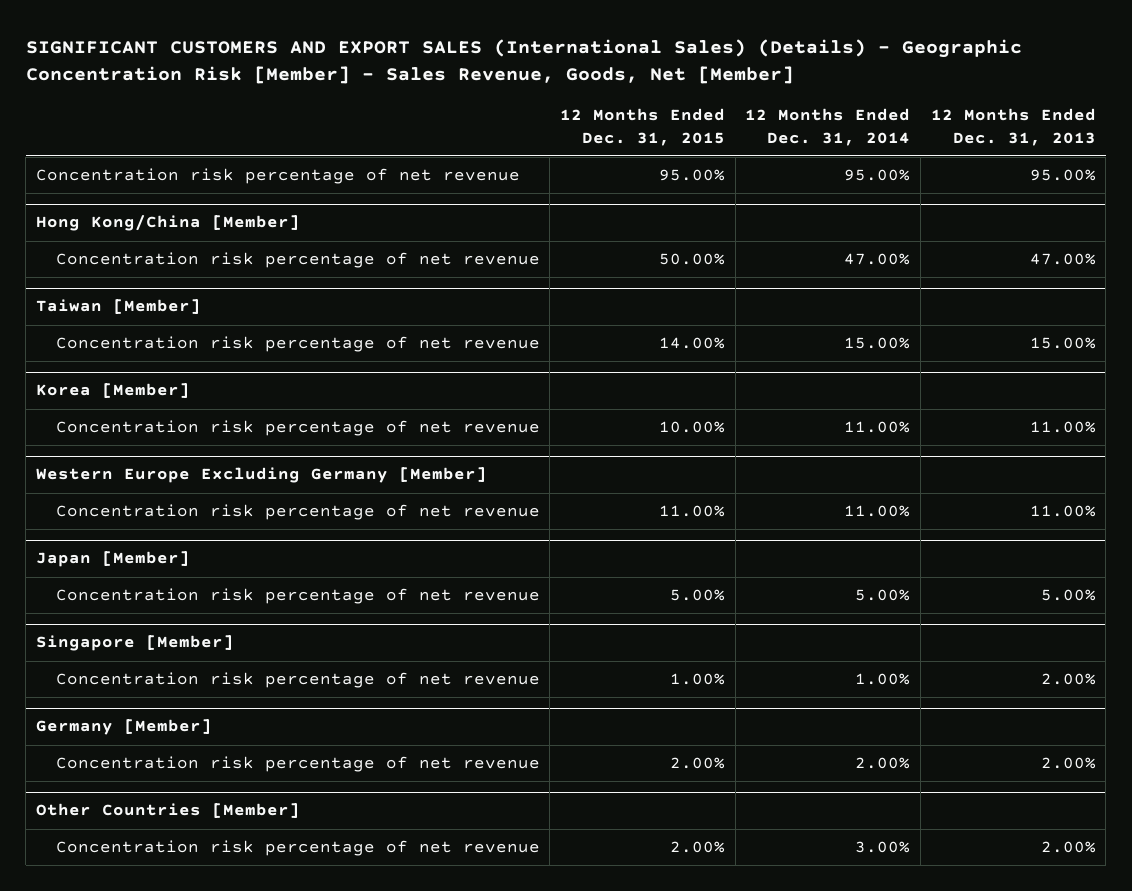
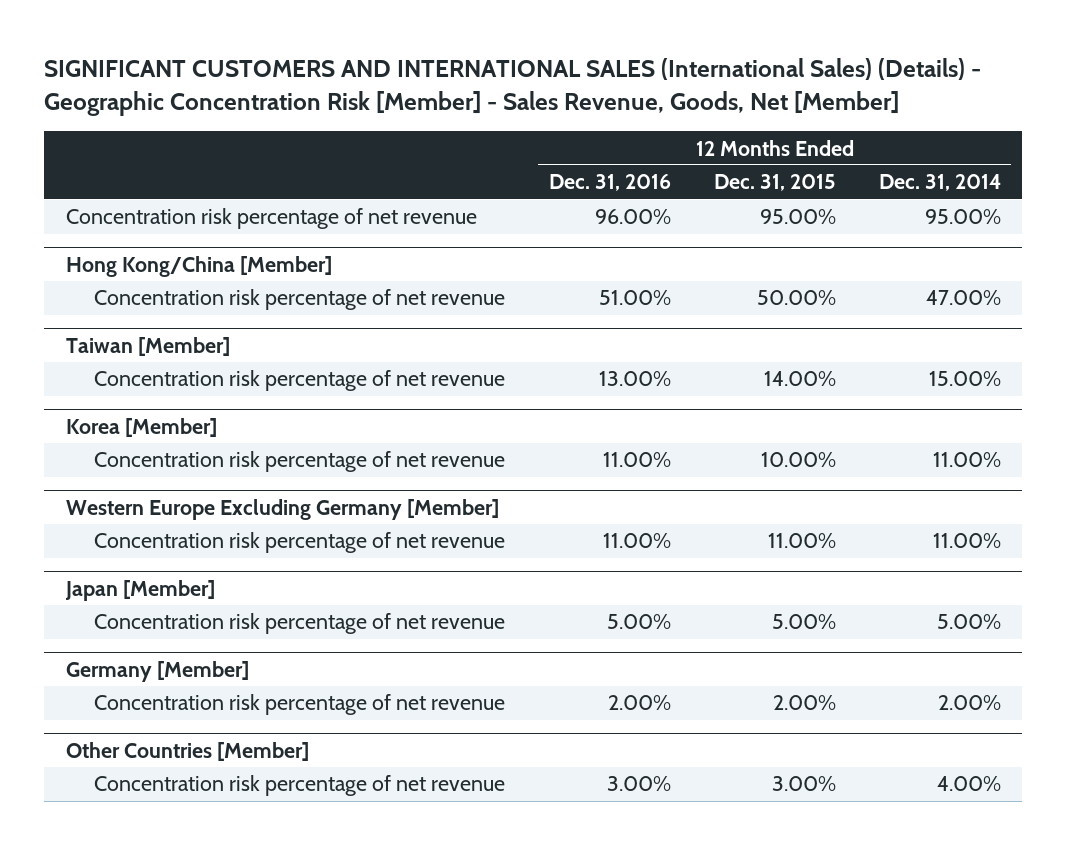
[25,38,1022,84] SIGNIFICANT CUSTOMERS AND EXPORT SALES (International Sales) (Details) - Geographic Concentration Risk [Member] - Sales Revenue, Goods, Net [Member] -> [43,58,981,117] SIGNIFICANT CUSTOMERS AND INTERNATIONAL SALES (International Sales) (Details) - Geographic Concentration Risk [Member] - Sales Revenue, Goods, Net [Member]
[930,108,1096,146] 12 Months Ended Dec. 31, 2013 -> none
none -> [548,174,671,192] Dec. 31, 2016
[35,635,234,652] Singapore [Member] -> none
[55,672,540,689] Concentration risk percentage of net revenue -> none
[670,841,726,854] 2.00% -> [771,776,836,792] 3.00%
[855,841,911,854] 3.00% -> [936,776,1001,792] 4.00%

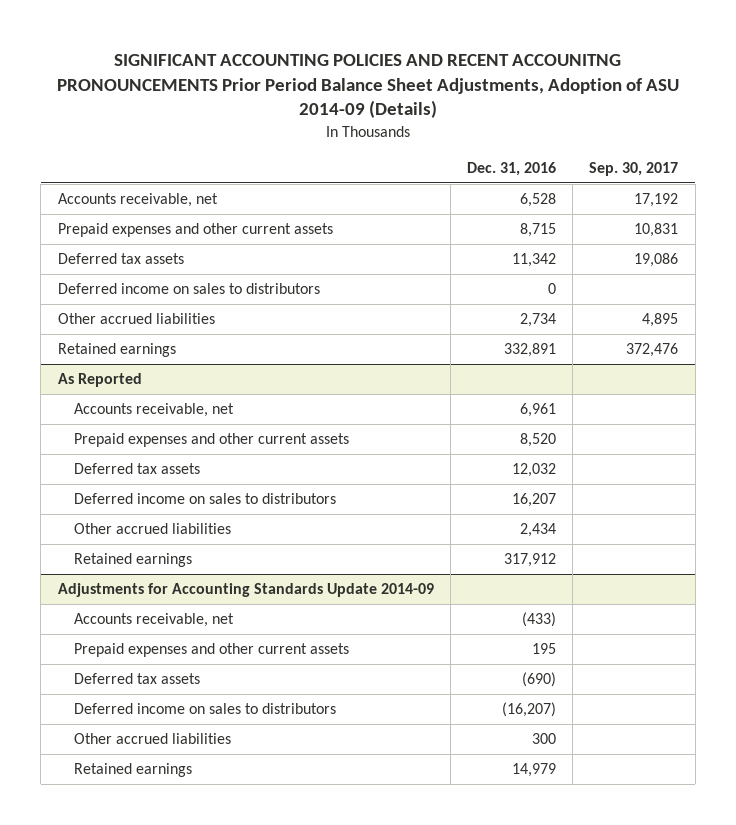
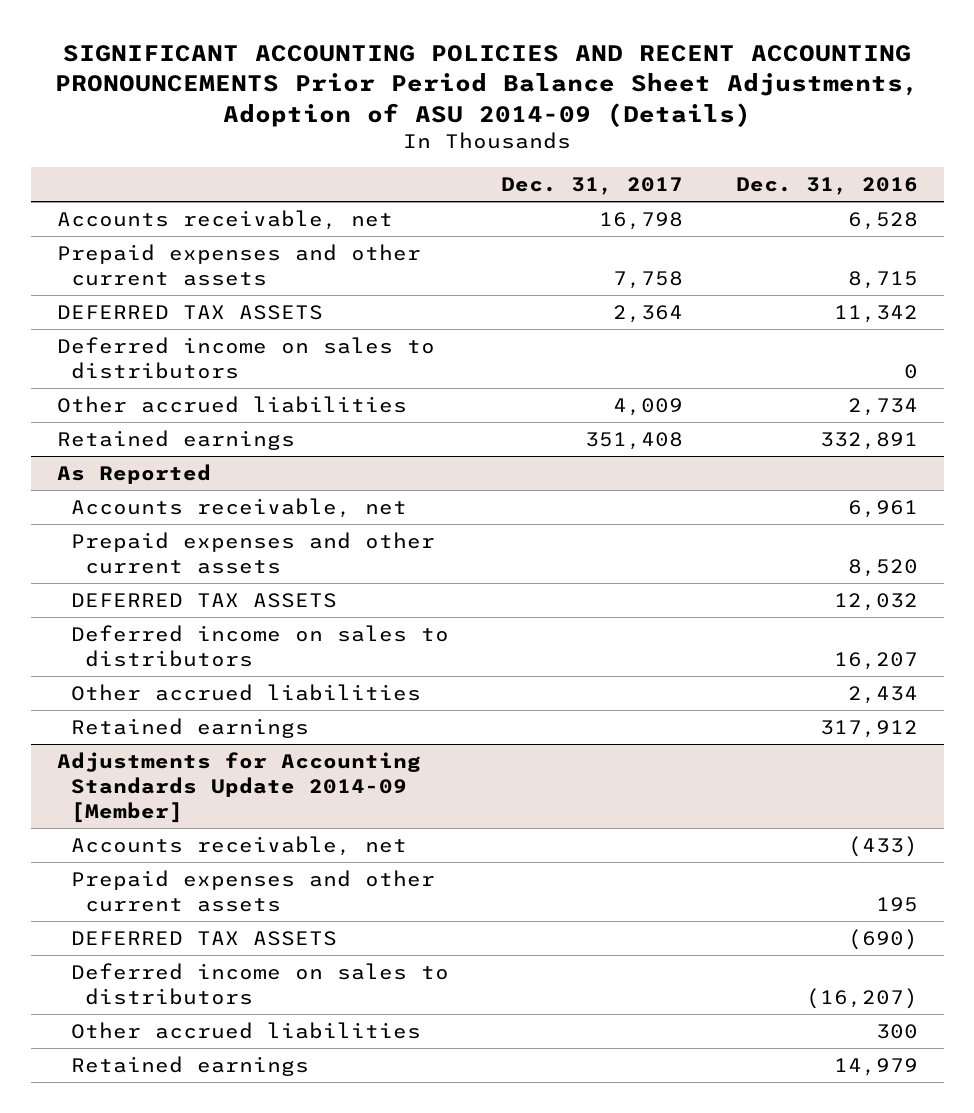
[56,53,679,119] SIGNIFICANT ACCOUNTING POLICIES AND RECENT ACCOUNITNG PRONOUNCEMENTS Prior Period Balance Sheet Adjustments, Adoption of ASU 2014-09 (Details) -> [55,44,920,127] SIGNIFICANT ACCOUNTING POLICIES AND RECENT ACCOUNTING PRONOUNCEMENTS Prior Period Balance Sheet Adjustments, Adoption of ASU 2014-09 (Details)
[589,162,679,177] Sep. 30, 2017 -> none
none -> [501,177,684,196] Dec. 31, 2017
[57,253,184,265] Deferred tax assets -> [56,304,323,320] DEFERRED TAX ASSETS
[73,463,200,475] Deferred tax assets -> [70,592,337,608] DEFERRED TAX ASSETS
[57,583,434,598] Adjustments for Accounting Standards Update 2014-09 -> [56,751,421,823] Adjustments for Accounting Standards Update 2014-09 [Member]
[73,673,200,685] Deferred tax assets -> [70,930,337,946] DEFERRED TAX ASSETS

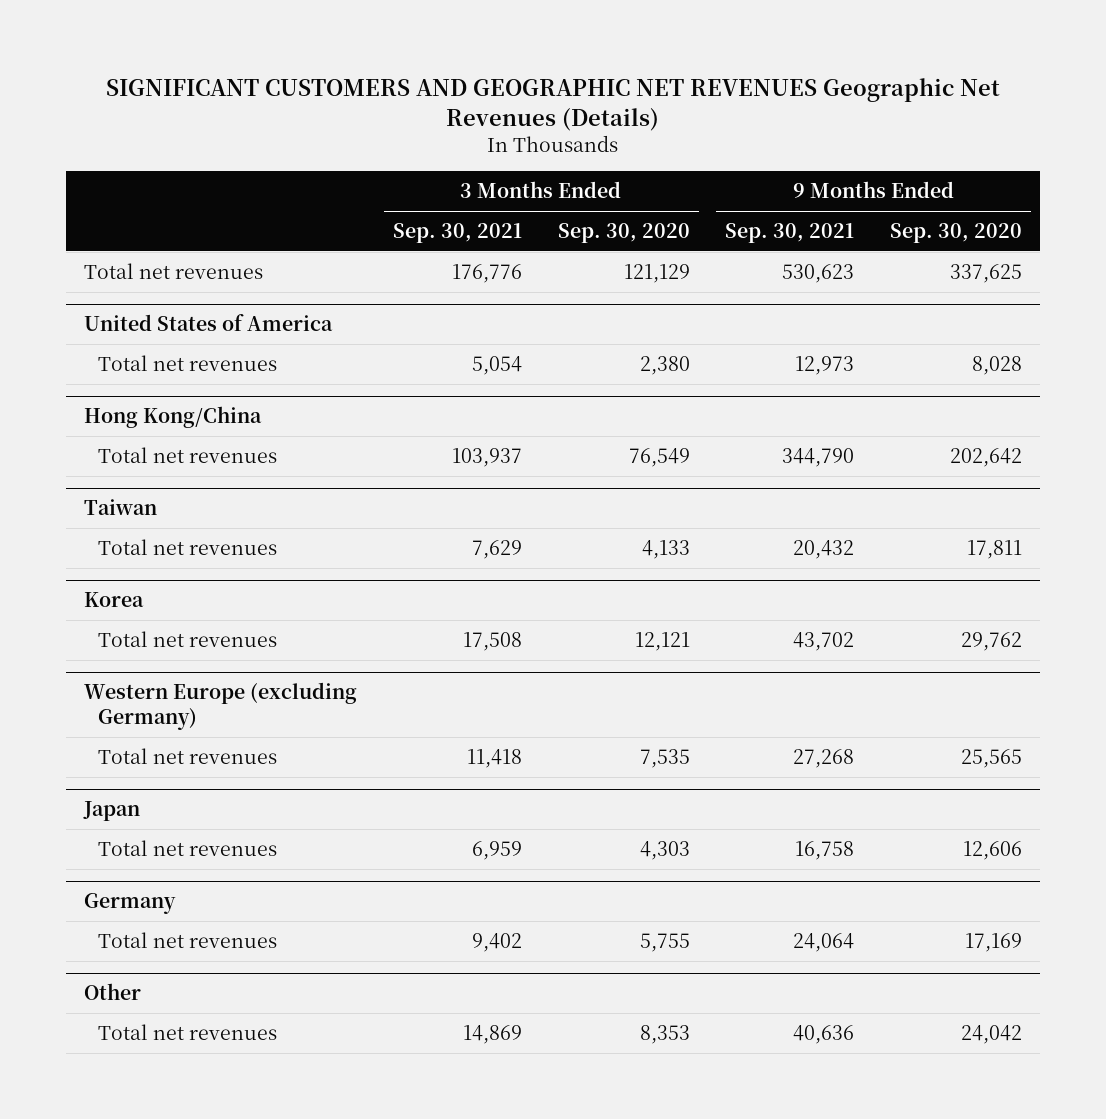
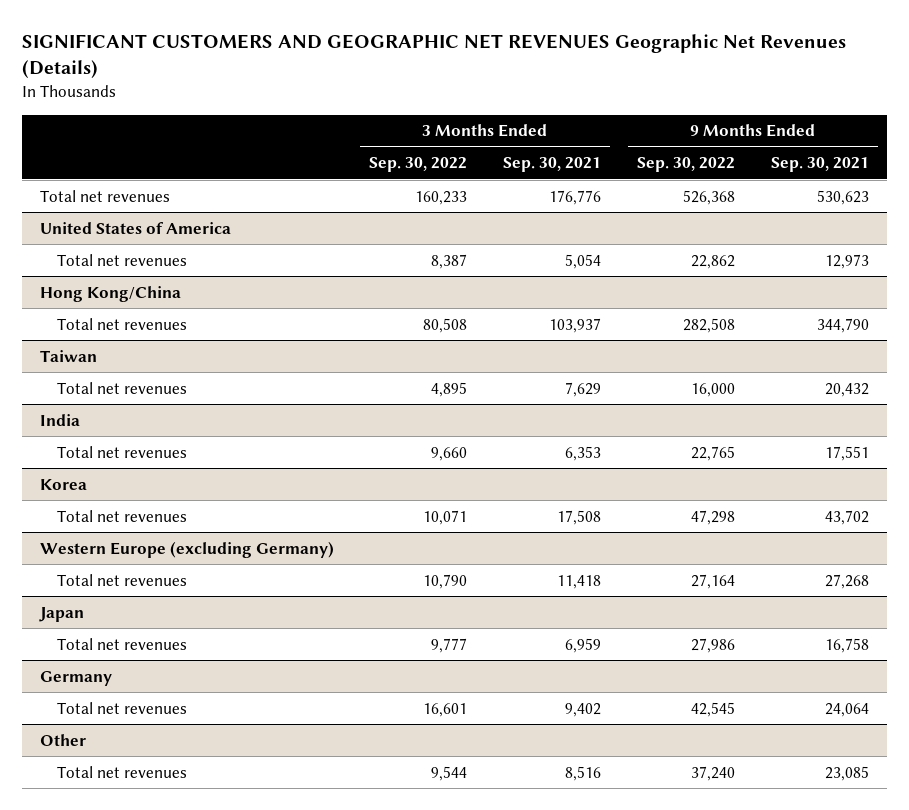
[557,223,690,244] Sep. 30, 2020 -> none
[890,223,1023,244] Sep. 30, 2020 -> none
none -> [369,157,468,173] Sep. 30, 2022
none -> [637,157,736,173] Sep. 30, 2022
none -> [39,413,80,426] India
none -> [57,445,188,458] Total net revenues
[462,1024,522,1044] 14,869 -> [565,765,602,781] 8,516
[793,1024,855,1044] 40,636 -> [825,765,870,781] 23,085

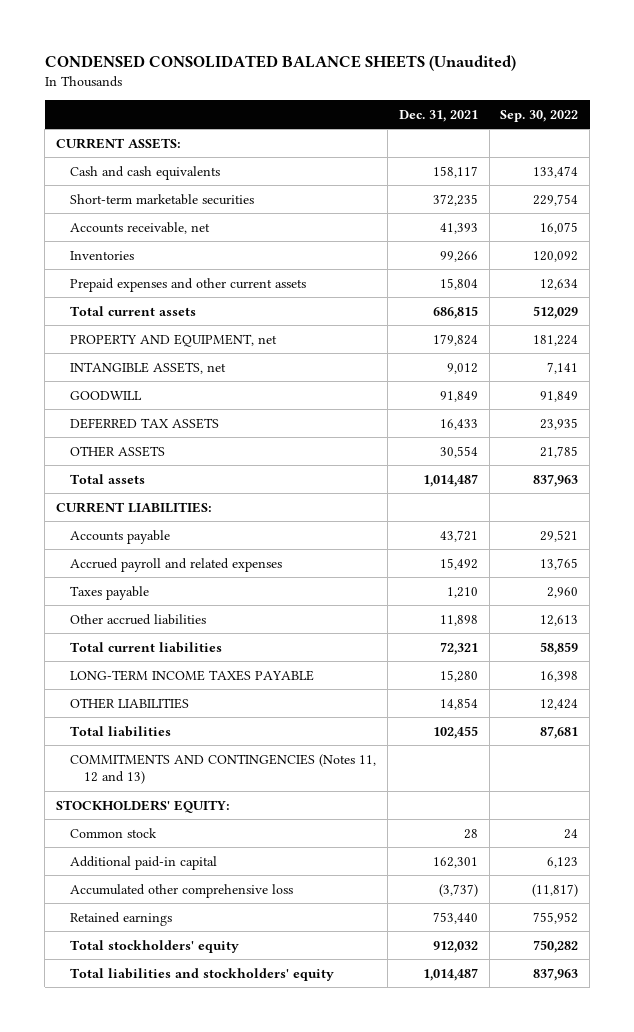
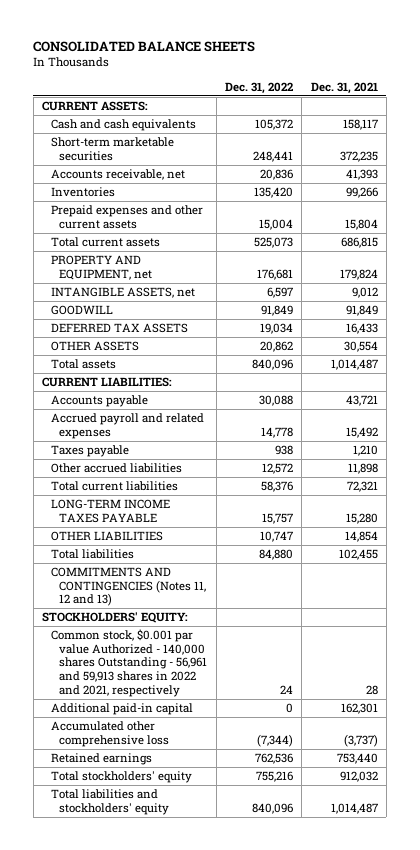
[44,54,516,71] CONDENSED CONSOLIDATED BALANCE SHEETS (Unaudited) -> [33,40,256,52] CONSOLIDATED BALANCE SHEETS
[500,109,579,122] Sep. 30, 2022 -> none
none -> [225,81,294,94] Dec. 31, 2022
[70,827,158,838] Common stock -> [50,629,208,697] Common stock, $0.001 par value Authorized - 140,000 shares Outstanding - 56,961 and 59,913 shares in 2022 and 2021, respectively

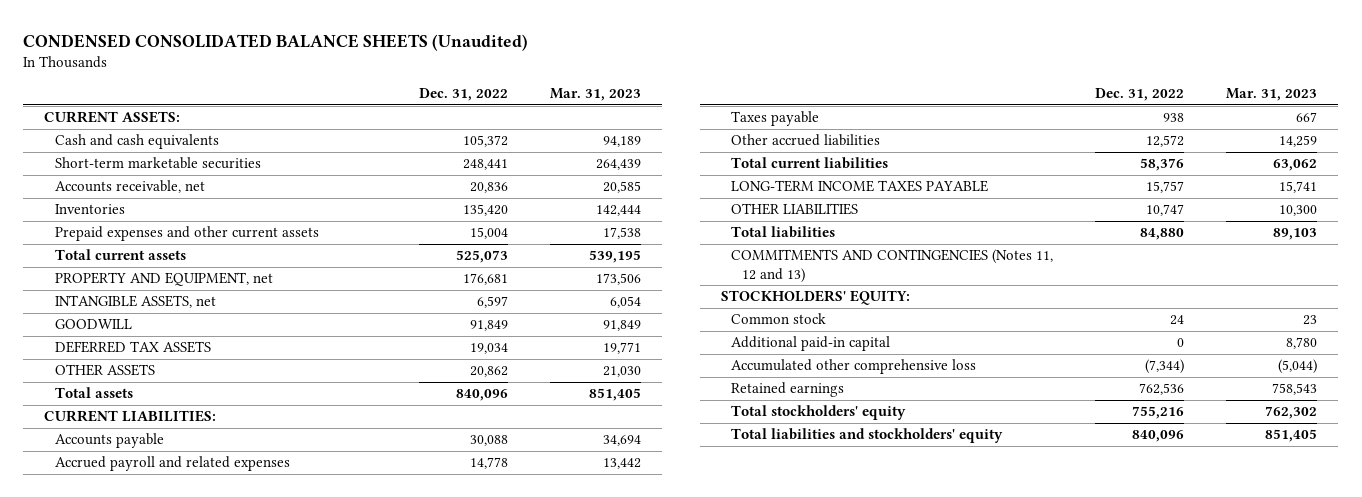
[33,40,256,52] CONSOLIDATED BALANCE SHEETS -> [23,33,529,51] CONDENSED CONSOLIDATED BALANCE SHEETS (Unaudited)
[310,81,378,94] Dec. 31, 2021 -> none
none -> [550,88,642,102] Mar. 31, 2023
[50,629,208,697] Common stock, $0.001 par value Authorized - 140,000 shares Outstanding - 56,961 and 59,913 shares in 2022 and 2021, respectively -> [731,313,827,325] Common stock

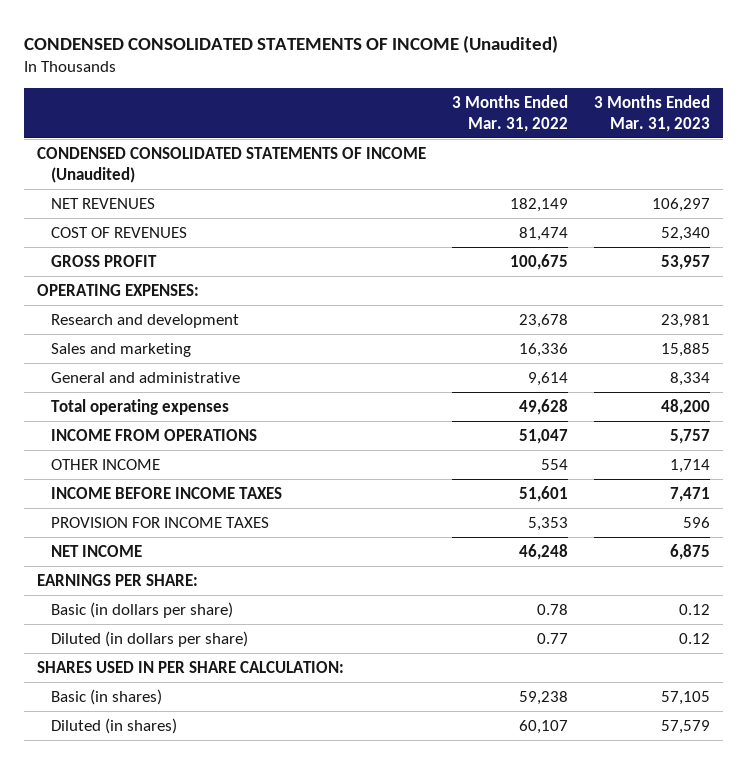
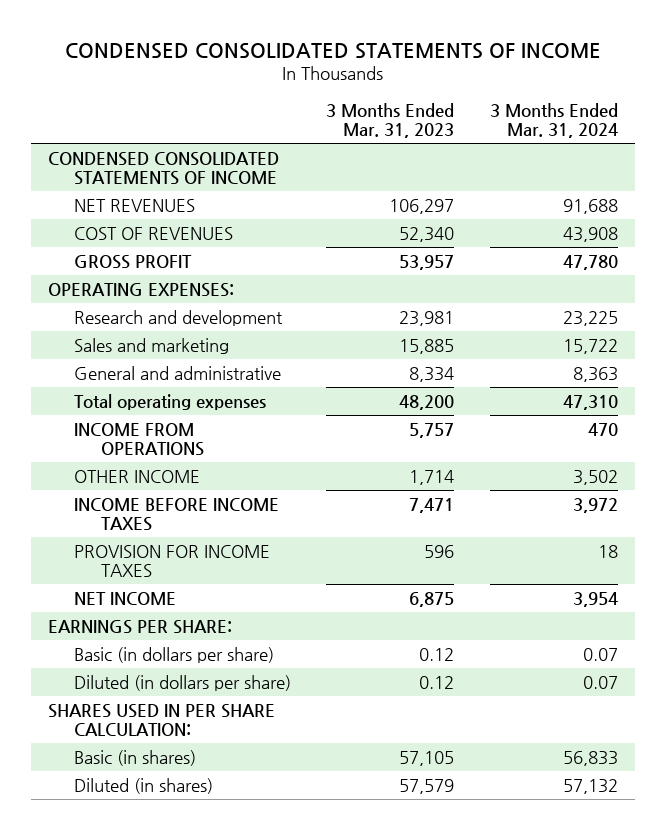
[24,34,559,53] CONDENSED CONSOLIDATED STATEMENTS OF INCOME (Unaudited) -> [64,42,601,59] CONDENSED CONSOLIDATED STATEMENTS OF INCOME
[452,94,569,132] 3 Months Ended Mar. 31, 2022 -> none
none -> [489,102,618,139] 3 Months Ended Mar. 31, 2024
[37,146,427,183] CONDENSED CONSOLIDATED STATEMENTS OF INCOME (Unaudited) -> [48,151,280,186] CONDENSED CONSOLIDATED STATEMENTS OF INCOME

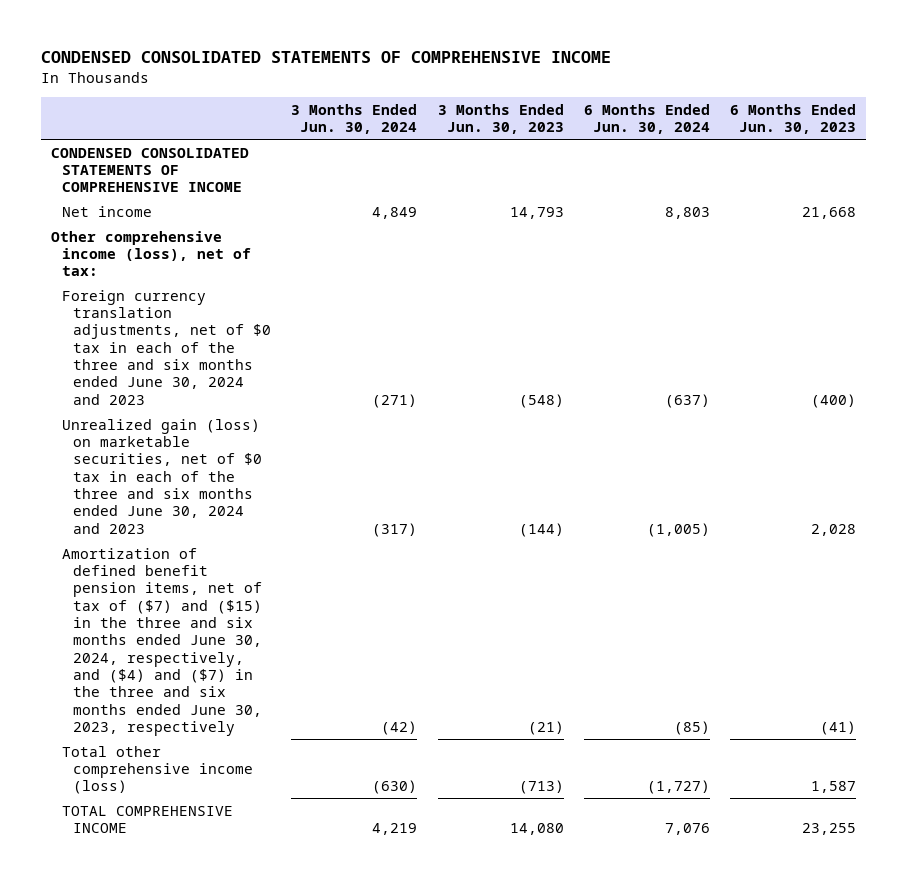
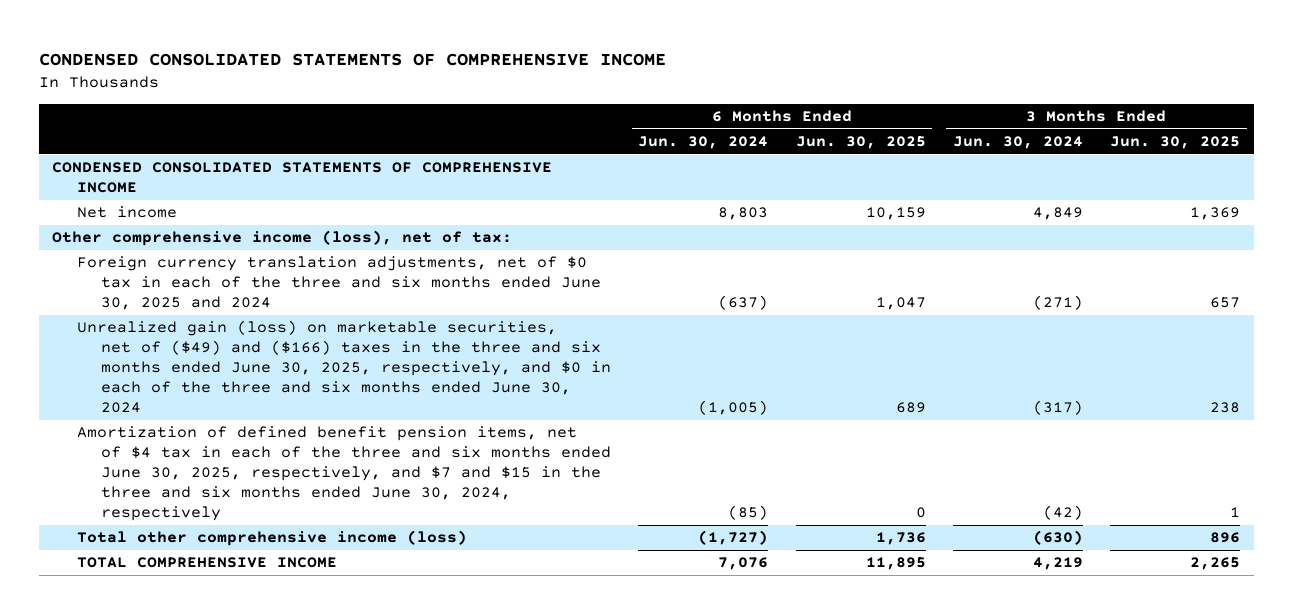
[437,103,564,135] 3 Months Ended Jun. 30, 2023 -> none
[730,103,857,135] 6 Months Ended Jun. 30, 2023 -> none
none -> [795,136,926,150] Jun. 30, 2025
none -> [1109,136,1240,150] Jun. 30, 2025
[61,289,272,405] Foreign currency translation adjustments, net of $0 tax in each of the three and six months ended June 30, 2024 and 2023 -> [76,256,602,311] Foreign currency translation adjustments, net of $0 tax in each of the three and six months ended June 30, 2025 and 2024
[61,418,263,534] Unrealized gain (loss) on marketable securities, net of $0 tax in each of the three and six months ended June 30, 2024 and 2023 -> [76,320,612,414] Unrealized gain (loss) on marketable securities, net of ($49) and ($166) taxes in the three and six months ended June 30, 2025, respectively, and $0 in each of the three and six months ended June 30, 2024
[61,547,263,737] Amortization of defined benefit pension items, net of tax of ($7) and ($15) in the three and six months ended June 30, 2024, respectively, and ($4) and ($7) in the three and six months ended June 30, 2023, respectively -> [76,426,612,522] Amortization of defined benefit pension items, net of $4 tax in each of the three and six months ended June 30, 2025, respectively, and $7 and $15 in the three and six months ended June 30, 2024, respectively

